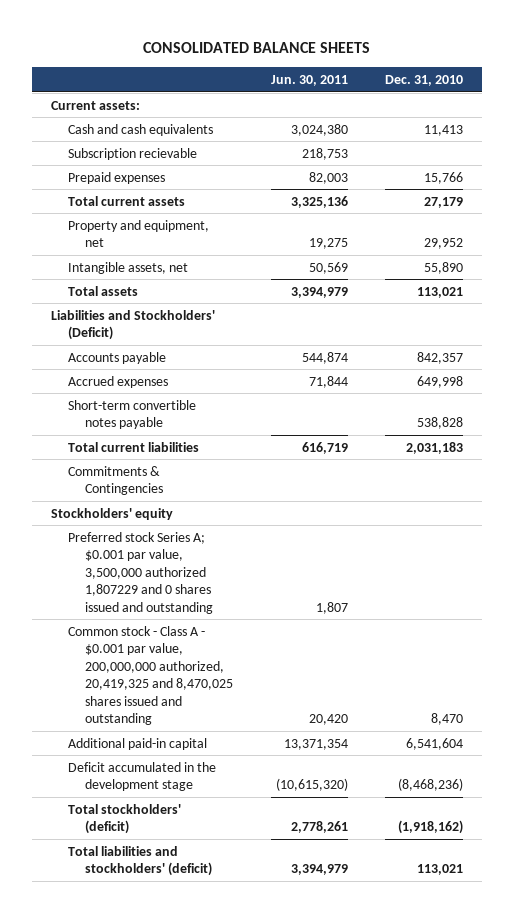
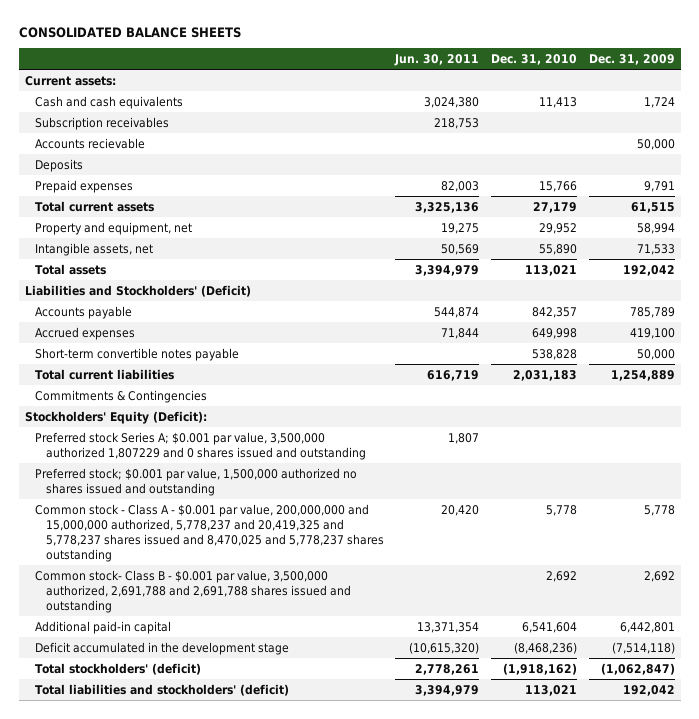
none -> [588,53,675,65] Dec. 31, 2009
[68,147,198,160] Subscription recievable -> [35,116,170,130] Subscription receivables
none -> [35,137,146,149] Accounts recievable
none -> [35,158,84,172] Deposits
[50,507,173,520] Stockholders' equity -> [24,410,207,424] Stockholders' Equity (Deficit):
none -> [35,467,358,496] Preferred stock; $0.001 par value, 1,500,000 authorized no shares issued and outstanding
[68,625,234,726] Common stock - Class A - $0.001 par value, 200,000,000 authorized, 20,419,325 and 8,470,025 shares issued and outstanding -> [35,503,384,562] Common stock - Class A - $0.001 par value, 200,000,000 and 15,000,000 authorized, 5,778,237 and 20,419,325 and 5,778,237 shares issued and 8,470,025 and 5,778,237 shares outstanding
[431,713,464,726] 8,470 -> [546,504,578,516] 5,778
none -> [35,569,351,613] Common stock- Class B - $0.001 par value, 3,500,000 authorized, 2,691,788 and 2,691,788 shares issued and outstanding

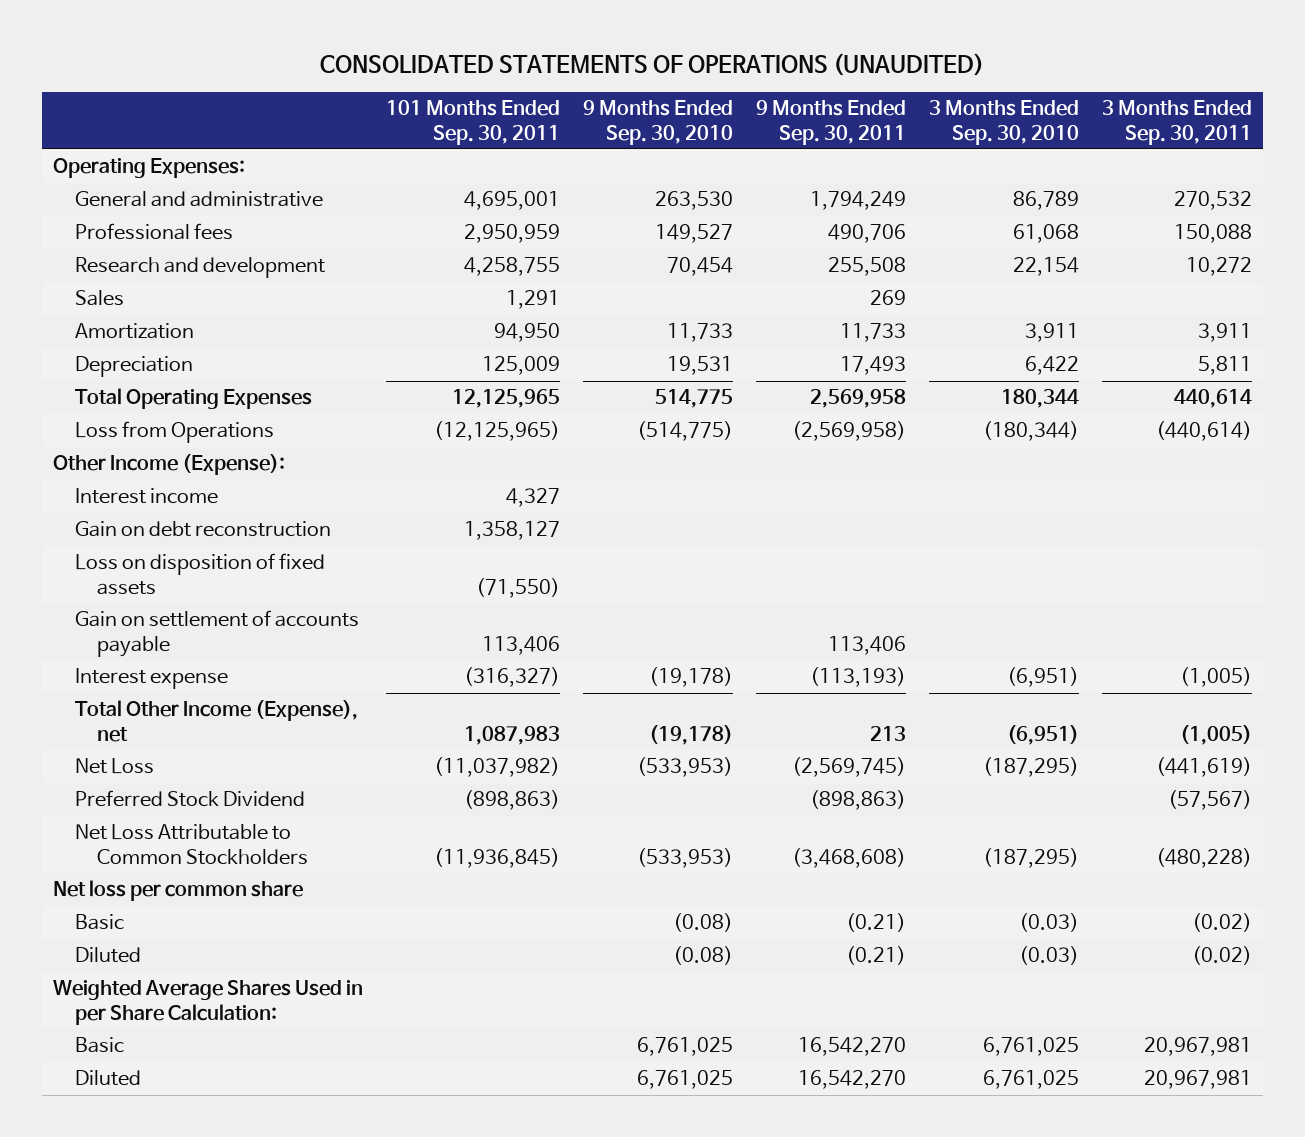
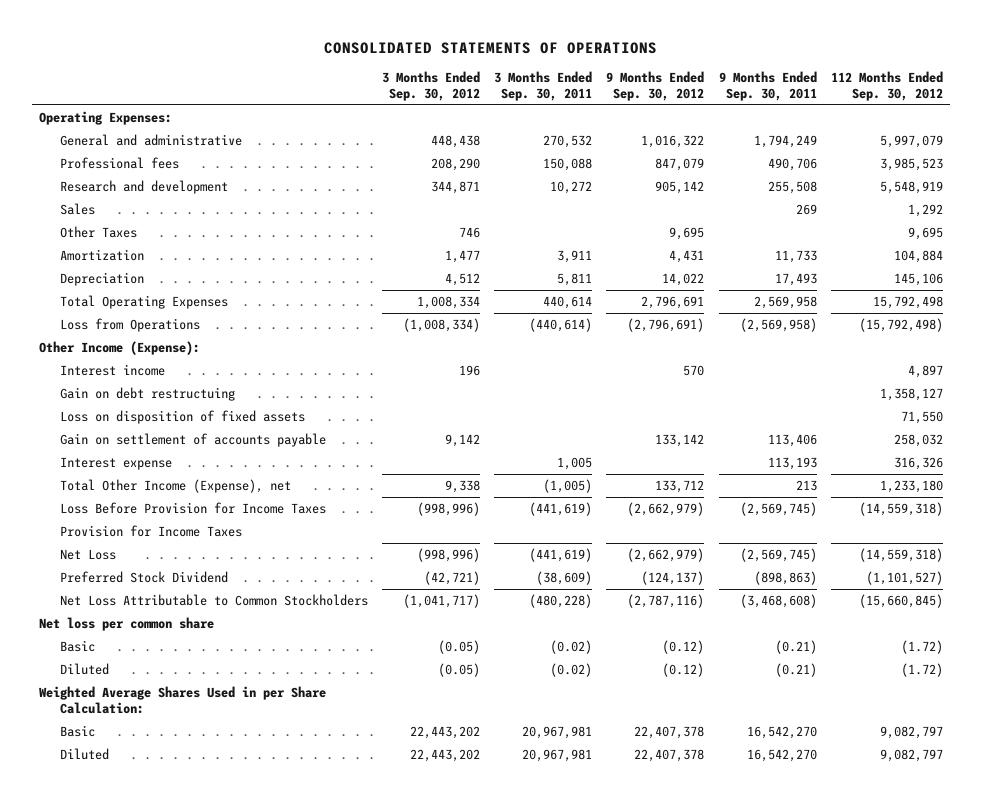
[320,53,985,77] CONSOLIDATED STATEMENTS OF OPERATIONS (UNAUDITED) -> [323,41,657,54] CONSOLIDATED STATEMENTS OF OPERATIONS
[386,100,561,145] 101 Months Ended Sep. 30, 2011 -> none
[582,100,733,145] 9 Months Ended Sep. 30, 2010 -> none
[928,100,1079,145] 3 Months Ended Sep. 30, 2010 -> none
none -> [382,70,481,101] 3 Months Ended Sep. 30, 2012
none -> [606,70,705,101] 9 Months Ended Sep. 30, 2012
none -> [830,70,943,101] 112 Months Ended Sep. 30, 2012
none -> [59,226,137,239] Other Taxes
[74,521,331,538] Gain on debt reconstruction -> [59,387,235,402] Gain on debt restructuing
[809,667,906,688] (113,193) -> [767,457,817,471] 113,193
[1179,667,1252,688] (1,005) -> [557,457,593,471] 1,005
none -> [59,502,326,515] Loss Before Provision for Income Taxes
none -> [59,525,242,538] Provision for Income Taxes
[1167,790,1252,811] (57,567) -> [536,571,593,586] (38,609)

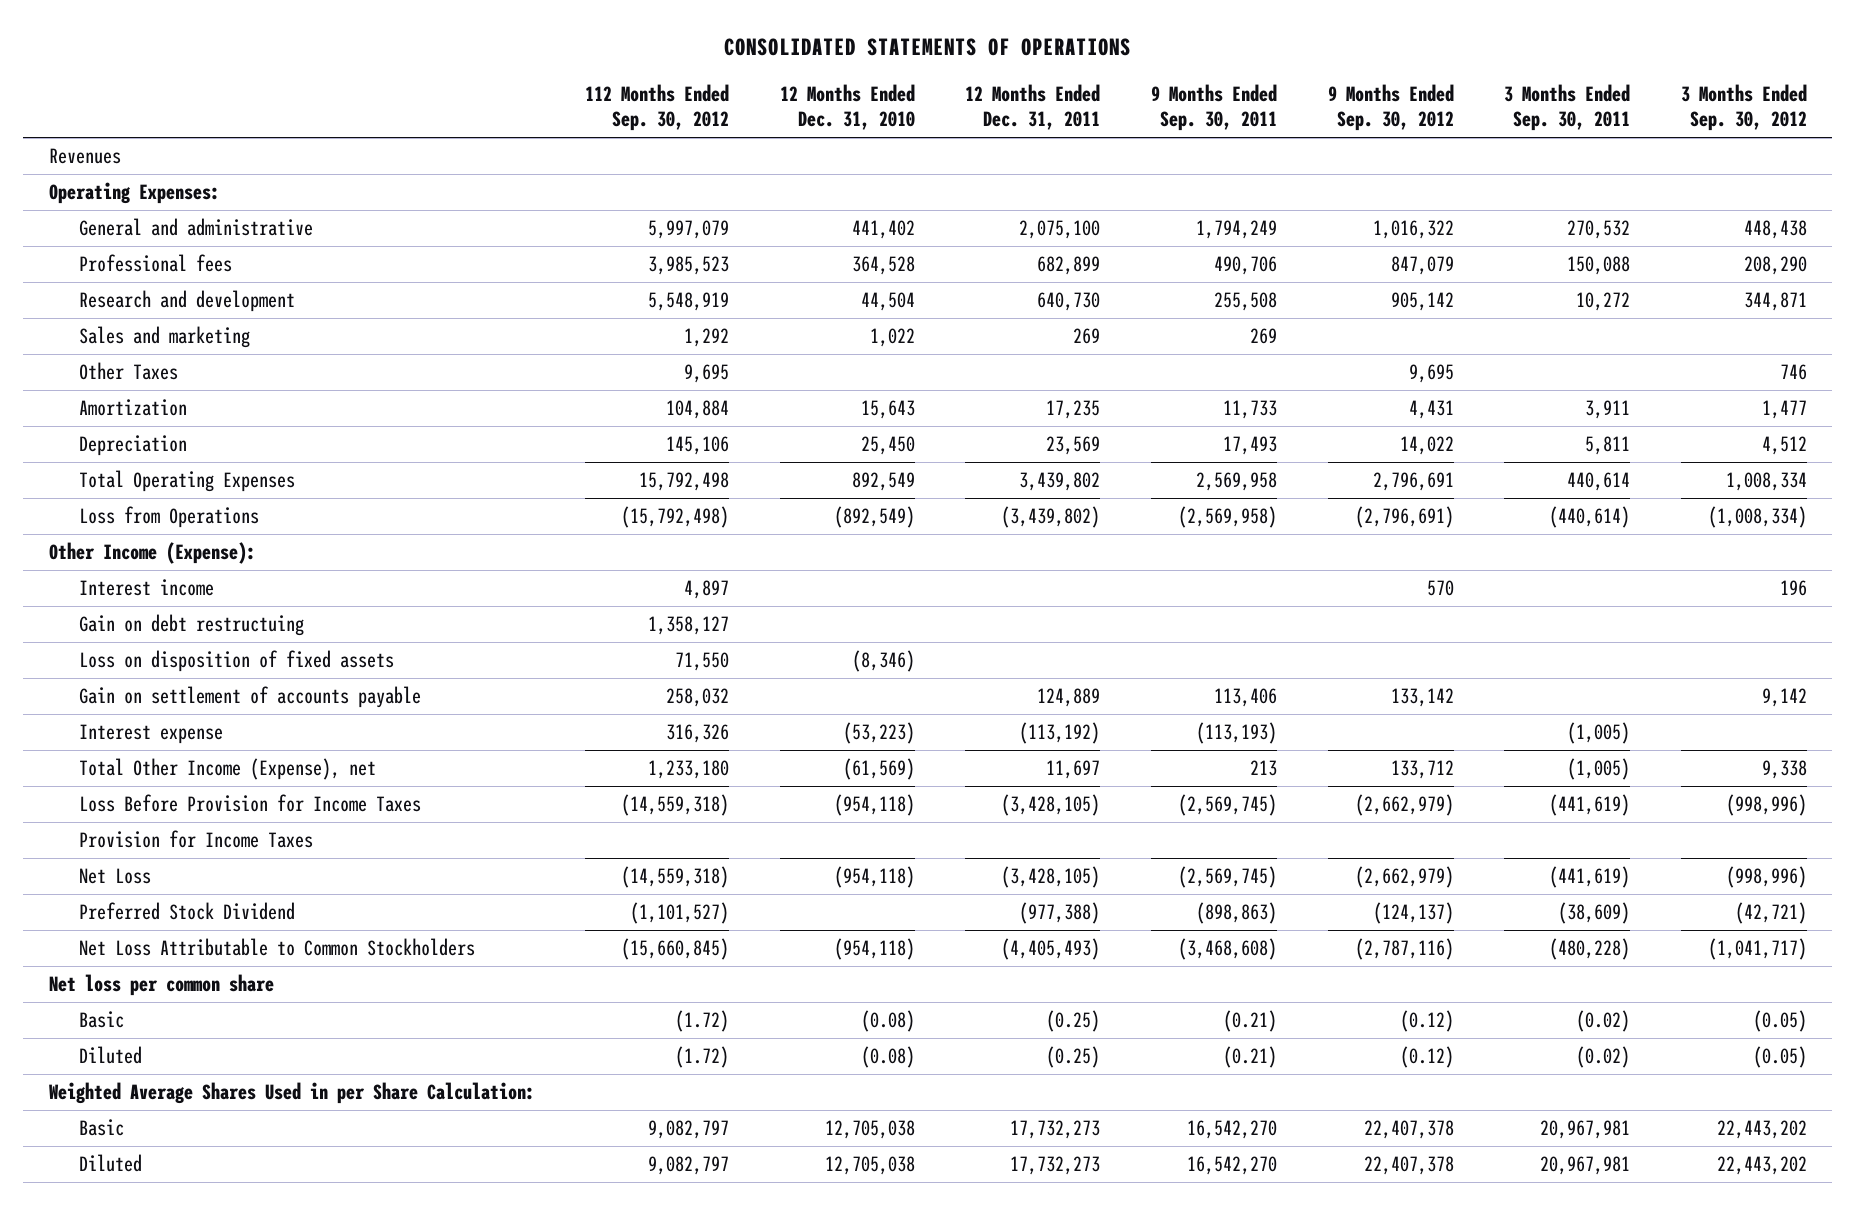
none -> [779,83,915,131] 12 Months Ended Dec. 31, 2010
none -> [965,83,1101,131] 12 Months Ended Dec. 31, 2011
none -> [48,148,121,165] Revenues
[59,203,95,216] Sales -> [79,326,251,349] Sales and marketing
[557,457,593,471] 1,005 -> [1567,722,1631,745] (1,005)
[767,457,817,471] 113,193 -> [1196,722,1278,745] (113,193)

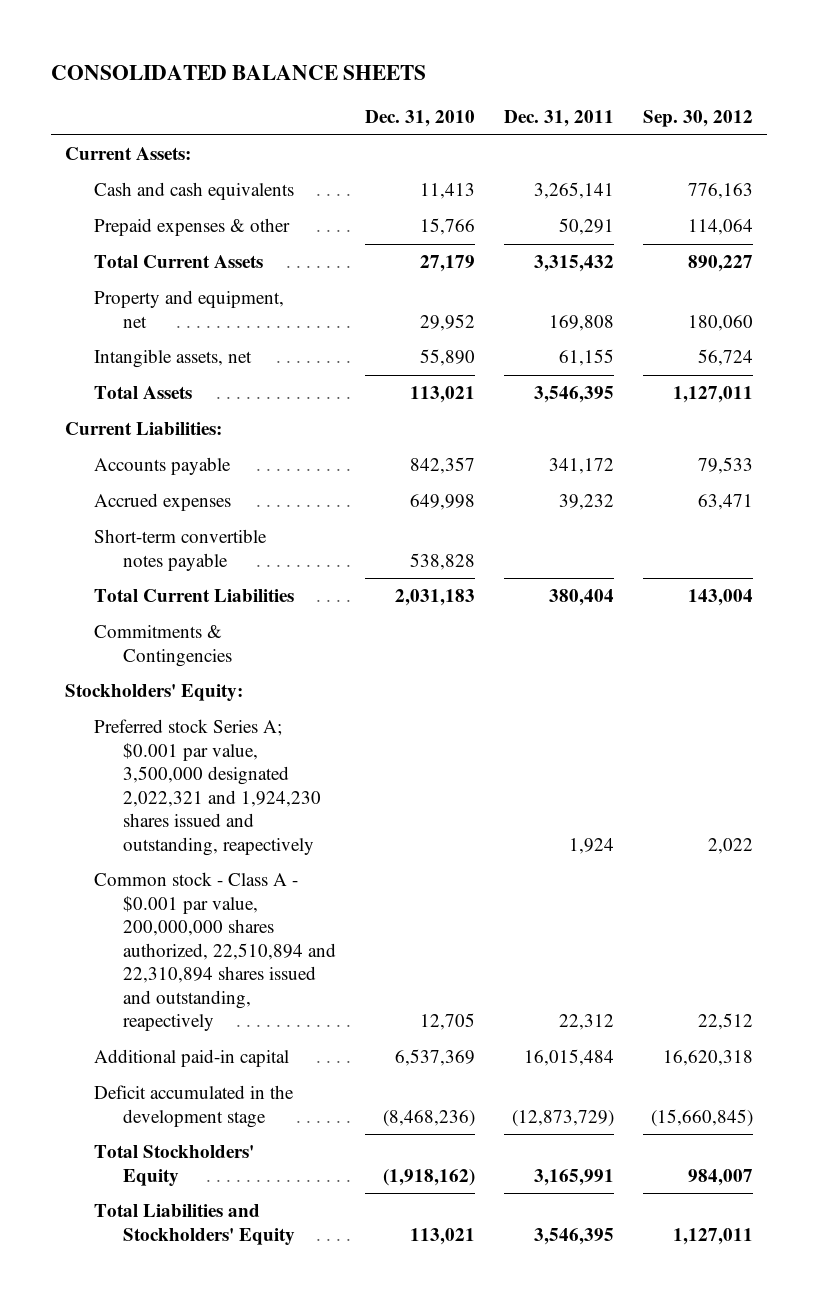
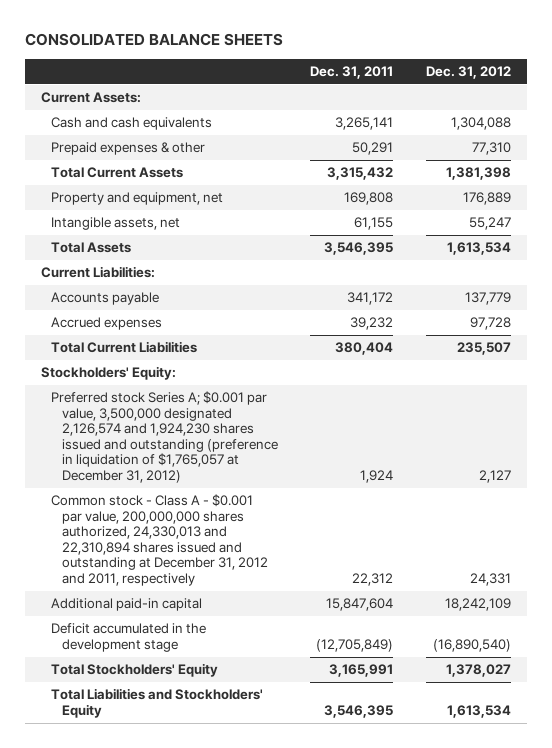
[365,110,476,128] Dec. 31, 2010 -> none
[642,110,753,128] Sep. 30, 2012 -> none
none -> [425,66,511,80] Dec. 31, 2012
[94,529,268,571] Short-term convertible notes payable -> none
[94,625,233,667] Commitments & Contingencies -> none
[94,719,322,856] Preferred stock Series A; $0.001 par value, 3,500,000 designated 2,022,321 and 1,924,230 shares issued and outstanding, reapectively -> [51,391,278,483] Preferred stock Series A; $0.001 par value, 3,500,000 designated 2,126,574 and 1,924,230 shares issued and outstanding (preference in liquidation of $1,765,057 at December 31, 2012)
[94,872,337,1032] Common stock - Class A - $0.001 par value, 200,000,000 shares authorized, 22,510,894 and 22,310,894 shares issued and outstanding, reapectively -> [51,494,268,586] Common stock - Class A - $0.001 par value, 200,000,000 shares authorized, 24,330,013 and 22,310,894 shares issued and outstanding at December 31, 2012 and 2011, respectively
[523,1049,614,1067] 16,015,484 -> [326,598,394,612] 15,847,604
[511,1109,614,1127] (12,873,729) -> [316,638,394,652] (12,705,849)

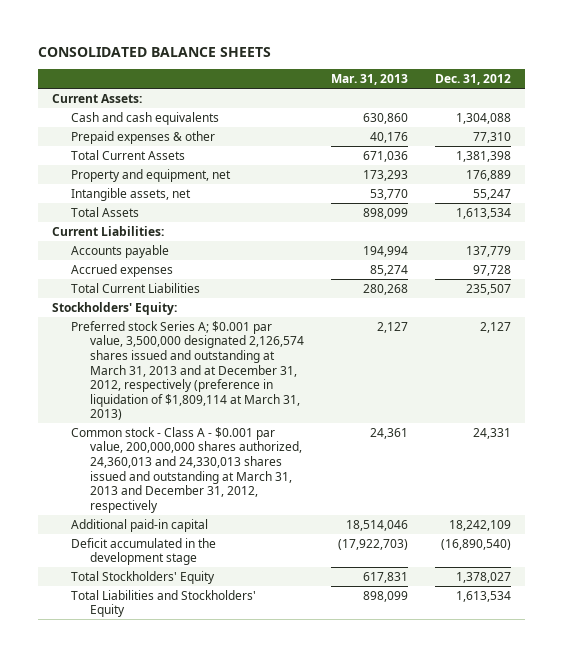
[310,66,394,80] Dec. 31, 2011 -> none
none -> [331,73,409,85] Mar. 31, 2013
[51,391,278,483] Preferred stock Series A; $0.001 par value, 3,500,000 designated 2,126,574 and 1,924,230 shares issued and outstanding (preference in liquidation of $1,765,057 at December 31, 2012) -> [70,320,305,421] Preferred stock Series A; $0.001 par value, 3,500,000 designated 2,126,574 shares issued and outstanding at March 31, 2013 and at December 31, 2012, respectively (preference in liquidation of $1,809,114 at March 31, 2013)
[51,494,268,586] Common stock - Class A - $0.001 par value, 200,000,000 shares authorized, 24,330,013 and 22,310,894 shares issued and outstanding at December 31, 2012 and 2011, respectively -> [70,426,303,513] Common stock - Class A - $0.001 par value, 200,000,000 shares authorized, 24,360,013 and 24,330,013 shares issued and outstanding at March 31, 2013 and December 31, 2012, respectively

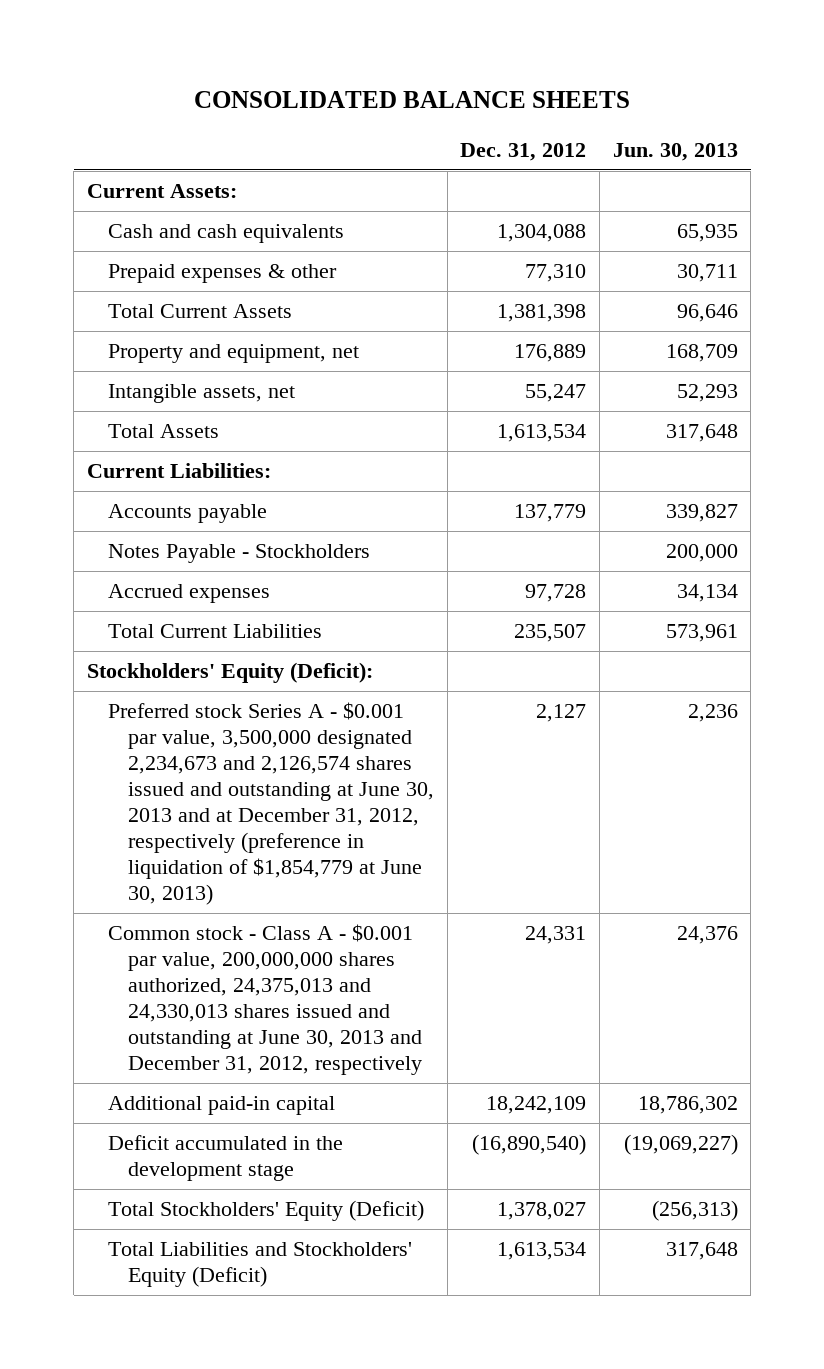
[331,73,409,85] Mar. 31, 2013 -> none
none -> [612,142,738,161] Jun. 30, 2013
none -> [107,544,370,564] Notes Payable - Stockholders
[51,301,177,315] Stockholders' Equity: -> [86,662,373,684] Stockholders' Equity (Deficit):
[70,320,305,421] Preferred stock Series A; $0.001 par value, 3,500,000 designated 2,126,574 shares issued and outstanding at March 31, 2013 and at December 31, 2012, respectively (preference in liquidation of $1,809,114 at March 31, 2013) -> [107,702,435,906] Preferred stock Series A - $0.001 par value, 3,500,000 designated 2,234,673 and 2,126,574 shares issued and outstanding at June 30, 2013 and at December 31, 2012, respectively (preference in liquidation of $1,854,779 at June 30, 2013)
[70,426,303,513] Common stock - Class A - $0.001 par value, 200,000,000 shares authorized, 24,360,013 and 24,330,013 shares issued and outstanding at March 31, 2013 and December 31, 2012, respectively -> [107,924,423,1076] Common stock - Class A - $0.001 par value, 200,000,000 shares authorized, 24,375,013 and 24,330,013 shares issued and outstanding at June 30, 2013 and December 31, 2012, respectively
[70,570,215,584] Total Stockholders' Equity -> [107,1200,424,1222] Total Stockholders' Equity (Deficit)
[70,589,256,618] Total Liabilities and Stockholders' Equity -> [107,1242,412,1288] Total Liabilities and Stockholders' Equity (Deficit)

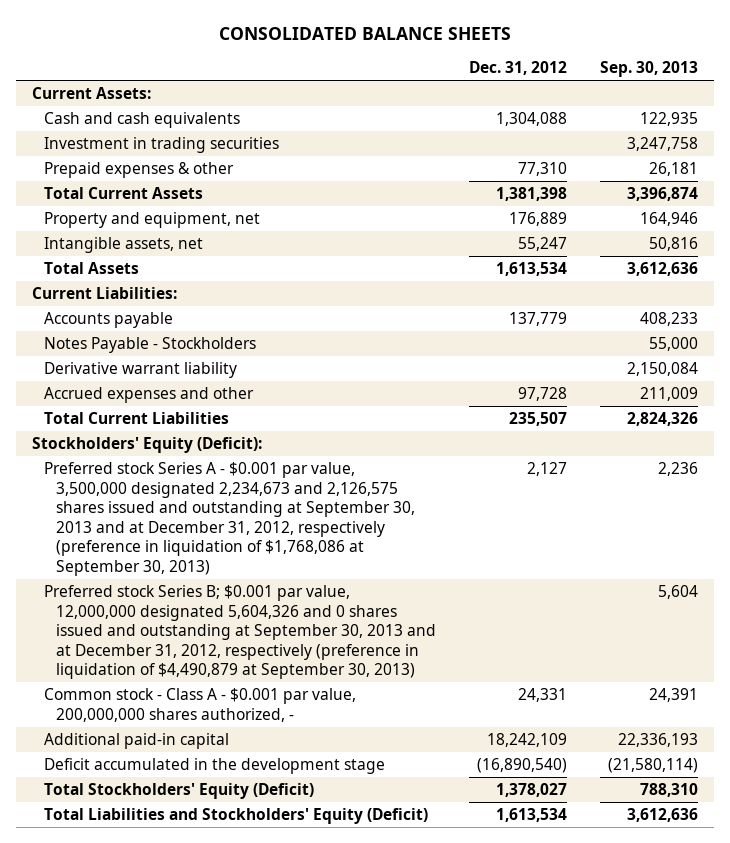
[612,142,738,161] Jun. 30, 2013 -> none
none -> [599,61,698,78] Sep. 30, 2013
none -> [44,137,280,154] Investment in trading securities
none -> [44,362,238,379] Derivative warrant liability
[107,584,270,604] Accrued expenses -> [44,387,255,404] Accrued expenses and other
[107,702,435,906] Preferred stock Series A - $0.001 par value, 3,500,000 designated 2,234,673 and 2,126,574 shares issued and outstanding at June 30, 2013 and at December 31, 2012, respectively (preference in liquidation of $1,854,779 at June 30, 2013) -> [44,462,416,576] Preferred stock Series A - $0.001 par value, 3,500,000 designated 2,234,673 and 2,126,575 shares issued and outstanding at September 30, 2013 and at December 31, 2012, respectively (preference in liquidation of $1,768,086 at September 30, 2013)
none -> [44,585,437,680] Preferred stock Series B; $0.001 par value, 12,000,000 designated 5,604,326 and 0 shares issued and outstanding at September 30, 2013 and at December 31, 2012, respectively (preference in liquidation of $4,490,879 at September 30, 2013)
[107,924,423,1076] Common stock - Class A - $0.001 par value, 200,000,000 shares authorized, 24,375,013 and 24,330,013 shares issued and outstanding at June 30, 2013 and December 31, 2012, respectively -> [44,688,357,722] Common stock - Class A - $0.001 par value, 200,000,000 shares authorized, -

